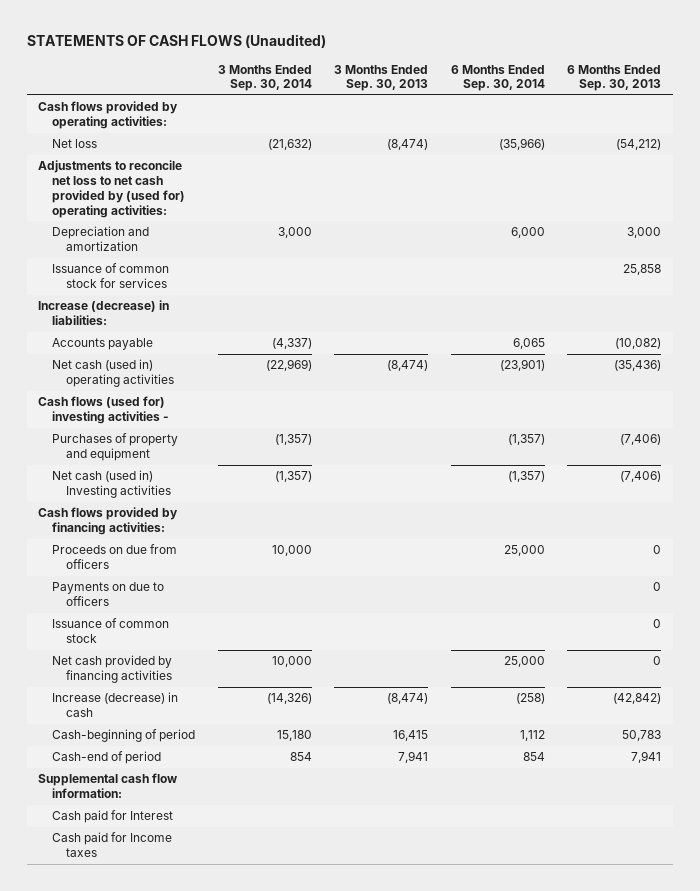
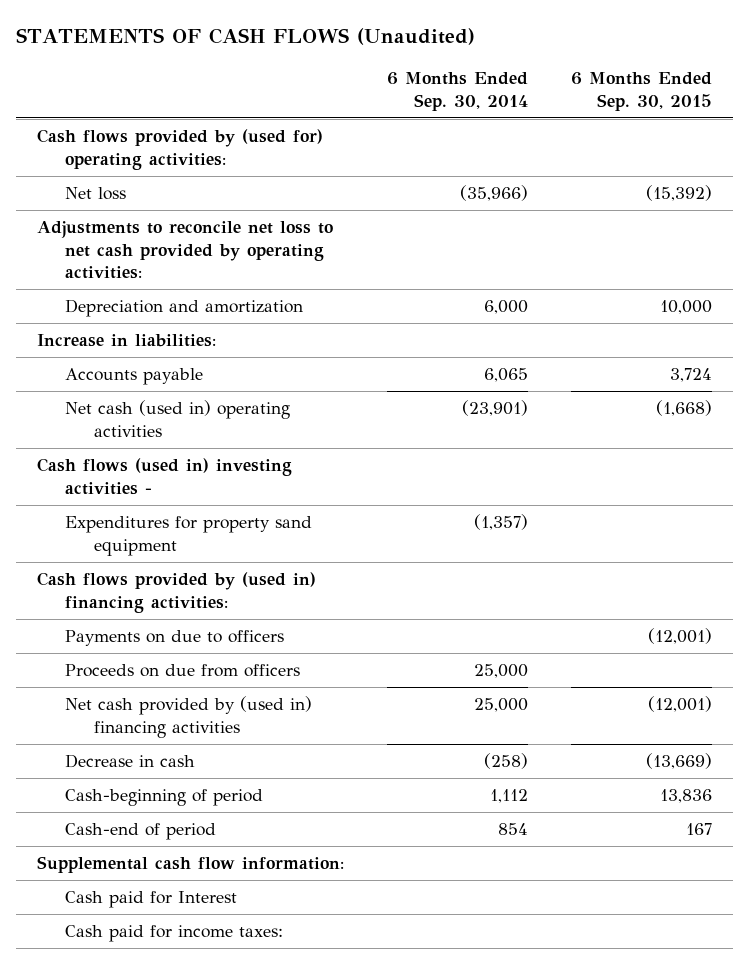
[217,64,312,92] 3 Months Ended Sep. 30, 2014 -> none
[334,64,429,92] 3 Months Ended Sep. 30, 2013 -> none
[567,64,662,92] 6 Months Ended Sep. 30, 2013 -> none
none -> [570,72,712,111] 6 Months Ended Sep. 30, 2015
[38,101,179,130] Cash flows provided by operating activities: -> [37,129,324,170] Cash flows provided by (used for) operating activities:
[38,160,185,218] Adjustments to reconcile net loss to net cash provided by (used for) operating activities: -> [37,221,334,279] Adjustments to reconcile net loss to net cash provided by operating activities:
[51,263,169,289] Issuance of common stock for services -> none
[38,300,170,326] Increase (decrease) in liabilities: -> [37,334,217,348] Increase in liabilities:
[51,470,171,499] Net cash (used in) Investing activities -> none
[38,396,169,425] Cash flows (used for) investing activities - -> [37,458,293,495] Cash flows (used in) investing activities -
[51,433,178,462] Purchases of property and equipment -> [65,516,313,556] Expenditures for property sand equipment
[38,507,179,536] Cash flows provided by financing activities: -> [37,572,317,613] Cash flows provided by (used in) financing activities:
[51,618,169,644] Issuance of common stock -> none
[51,544,177,570] Proceeds on due from officers -> [65,664,301,678] Proceeds on due from officers
[51,655,172,684] Net cash provided by financing activities -> [65,696,313,738] Net cash provided by (used in) financing activities
[51,692,178,718] Increase (decrease) in cash -> [65,754,196,769] Decrease in cash
[51,832,172,858] Cash paid for Income taxes -> [65,925,284,943] Cash paid for income taxes:

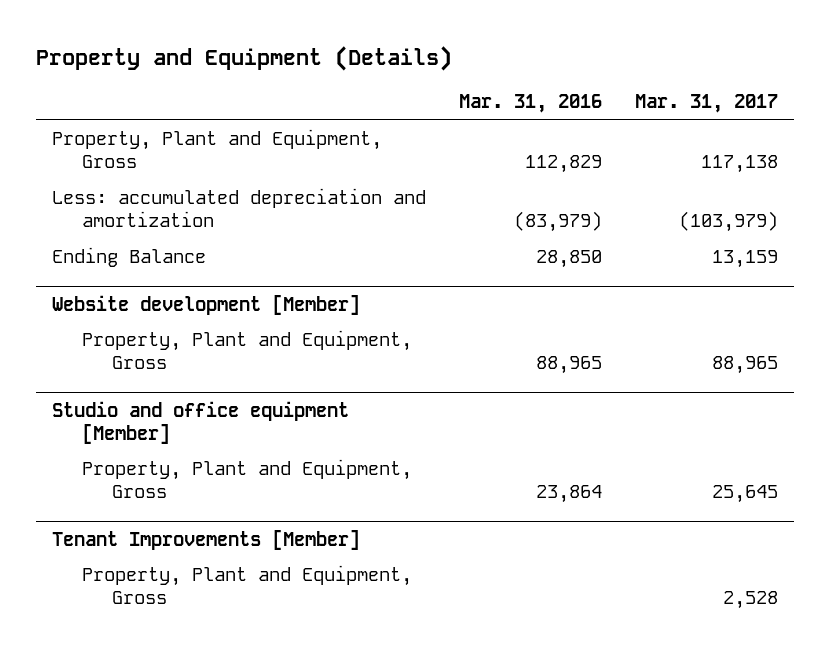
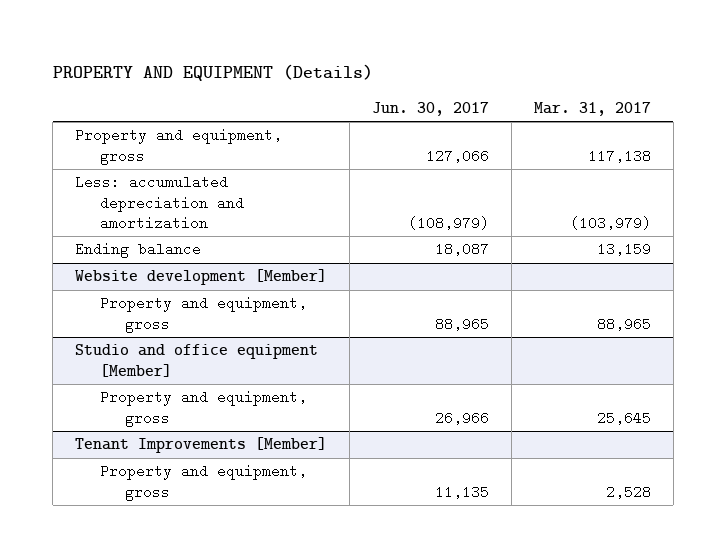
[35,46,452,72] Property and Equipment (Details) -> [52,64,373,82] PROPERTY AND EQUIPMENT (Details)
[458,94,602,114] Mar. 31, 2016 -> none
none -> [371,101,489,116] Jun. 30, 2017
[51,129,382,169] Property, Plant and Equipment, Gross -> [74,128,282,165] Property and equipment, gross
[51,247,206,268] Ending Balance -> [74,242,201,259] Ending balance
[82,330,413,370] Property, Plant and Equipment, Gross -> [99,296,307,333] Property and equipment, gross
[82,459,413,499] Property, Plant and Equipment, Gross -> [99,390,307,427] Property and equipment, gross
[82,565,413,605] Property, Plant and Equipment, Gross -> [99,464,307,501] Property and equipment, gross

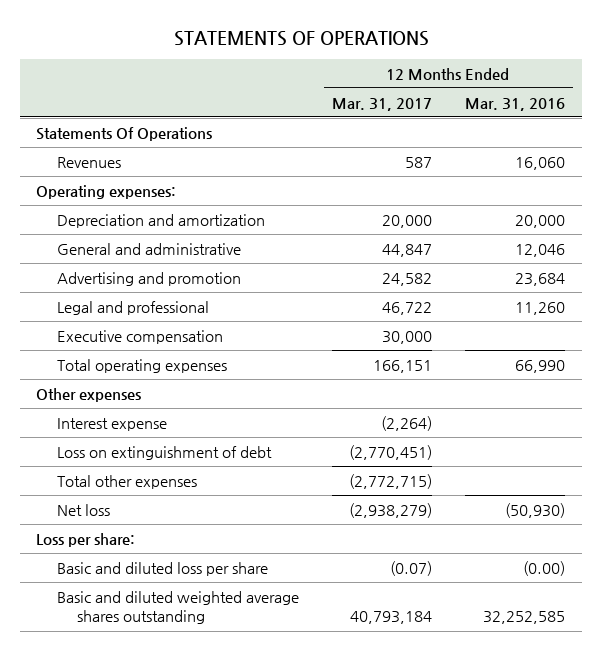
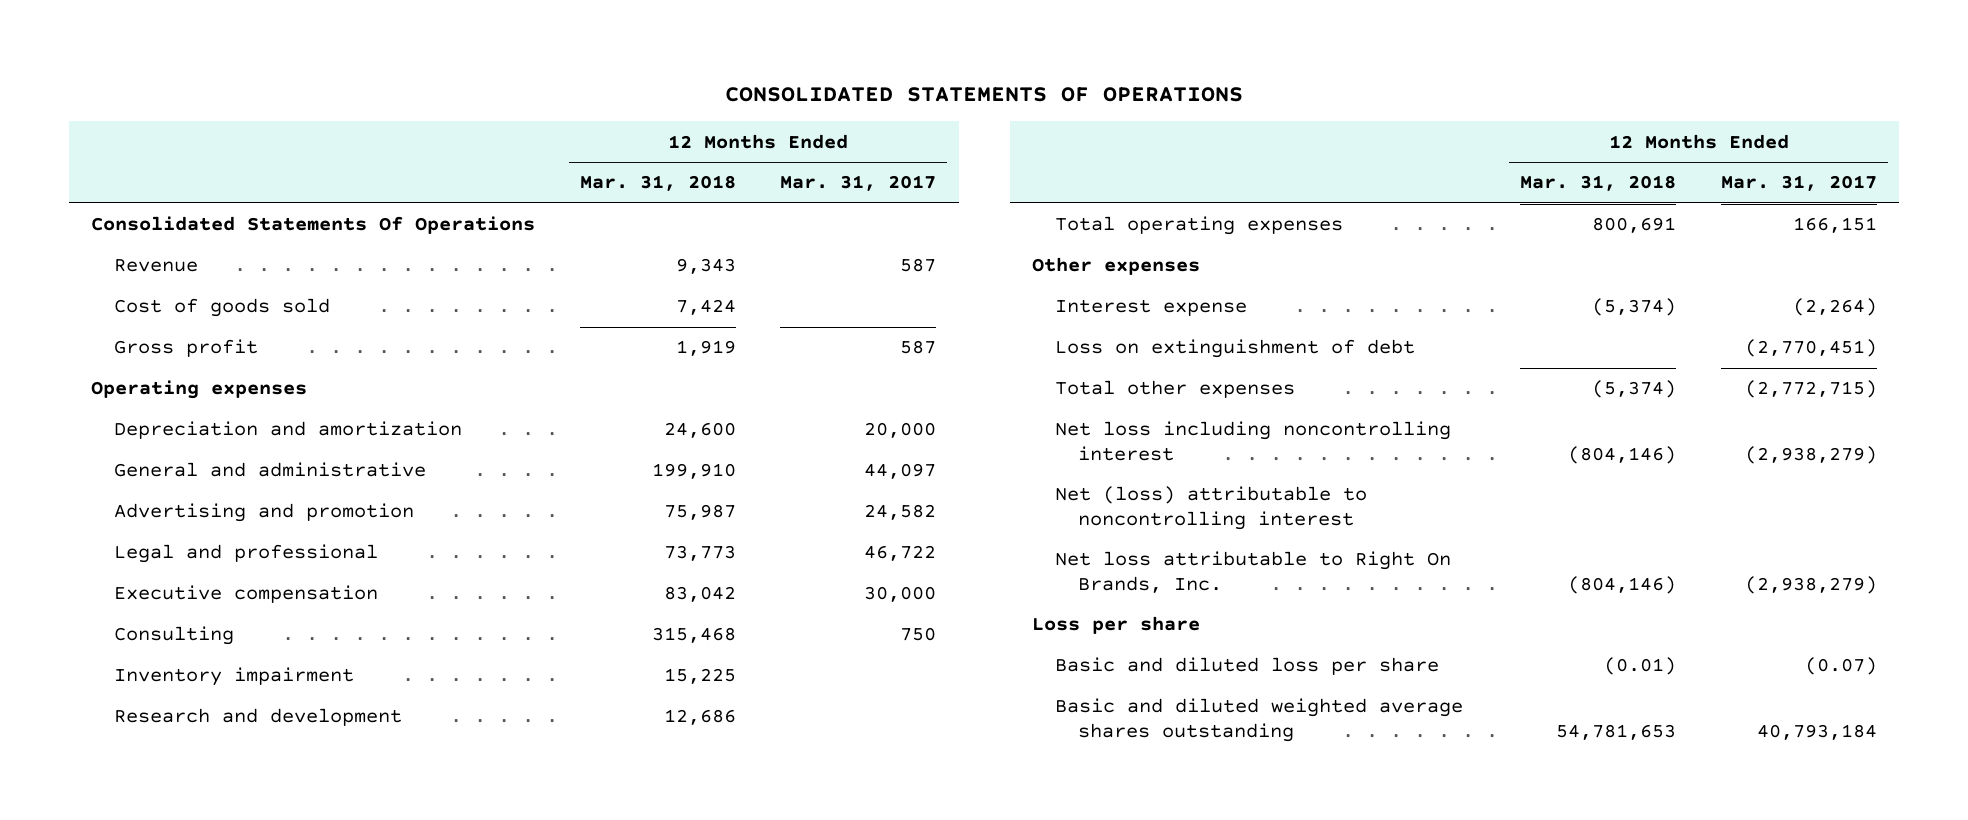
[173,30,429,46] STATEMENTS OF OPERATIONS -> [725,86,1244,102] CONSOLIDATED STATEMENTS OF OPERATIONS
[464,97,565,111] Mar. 31, 2016 -> none
none -> [579,175,736,192] Mar. 31, 2018
[36,126,213,141] Statements Of Operations -> [91,216,536,235] Consolidated Statements Of Operations
[56,156,121,168] Revenues -> [114,259,199,273] Revenue
none -> [114,298,331,318] Cost of goods sold
none -> [114,339,259,358] Gross profit
[36,184,177,199] Operating expenses: -> [91,380,308,400] Operating expenses
[381,243,432,257] 44,847 -> [864,463,937,480] 44,097
none -> [114,626,235,646] Consulting
none -> [114,667,355,687] Inventory impairment
none -> [114,708,403,727] Research and development
none -> [1054,421,1451,461] Net loss including noncontrolling interest
none -> [1054,486,1367,530] Net (loss) attributable to noncontrolling interest
[56,503,110,516] Net loss -> [1054,551,1451,593] Net loss attributable to Right On Brands, Inc.
[36,532,136,547] Loss per share: -> [1031,616,1200,635] Loss per share

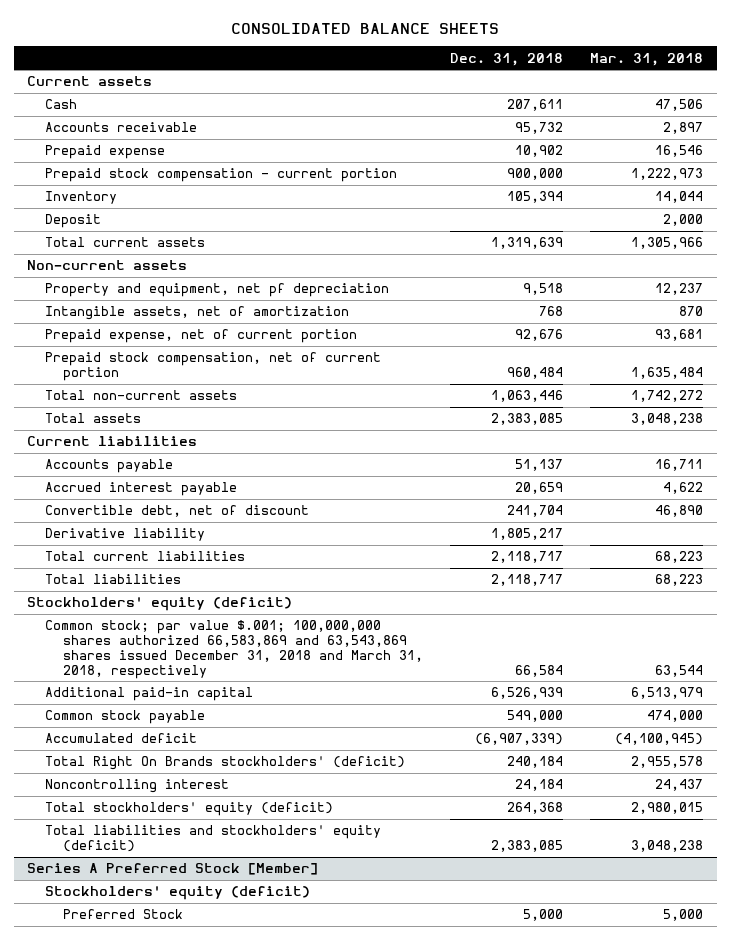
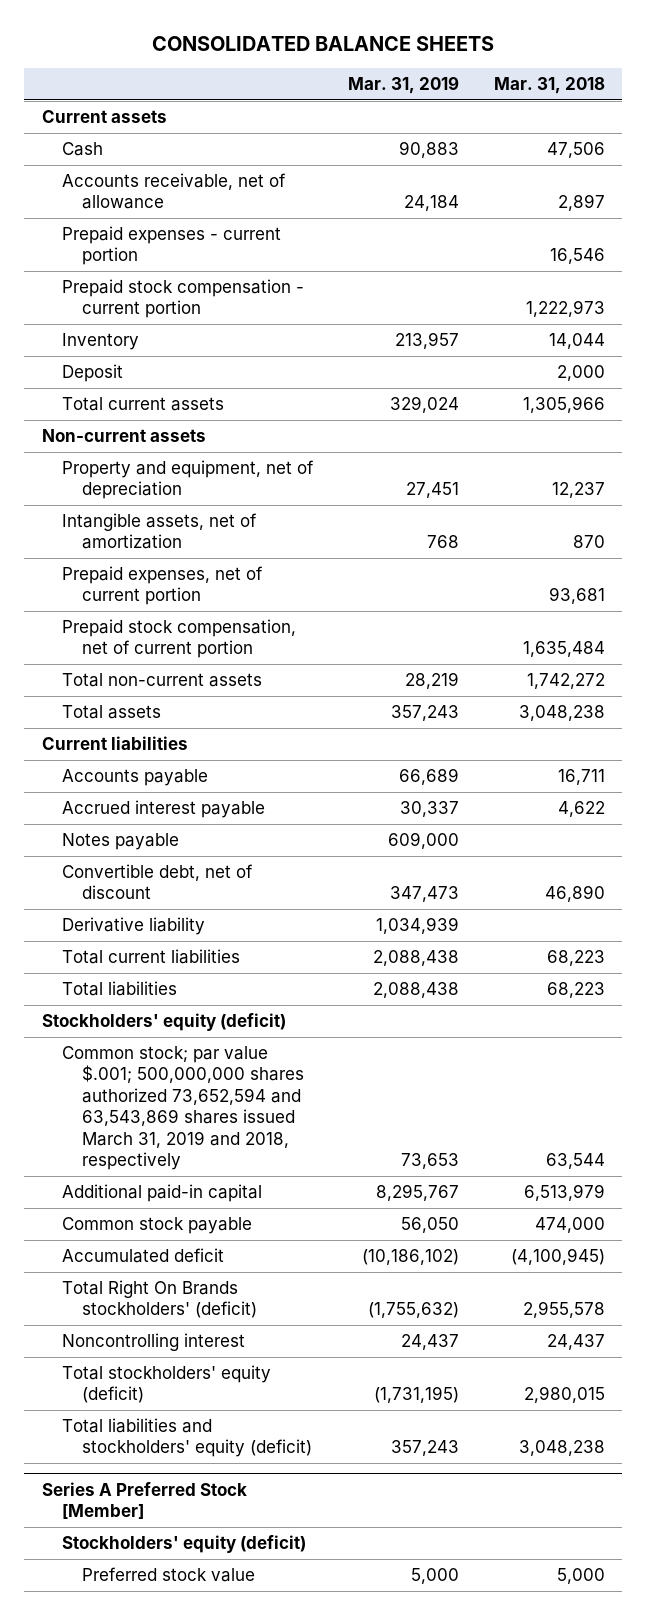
[450,52,564,66] Dec. 31, 2018 -> none
none -> [347,76,459,95] Mar. 31, 2019
[45,122,198,133] Accounts receivable -> [61,173,286,210] Accounts receivable, net of allowance
[45,145,166,160] Prepaid expense -> [61,226,281,266] Prepaid expenses - current portion
[45,283,390,298] Property and equipment, net pf depreciation -> [61,460,314,500] Property and equipment, net of depreciation
[45,329,358,344] Prepaid expense, net of current portion -> [61,566,263,606] Prepaid expenses, net of current portion
none -> [61,833,179,851] Notes payable
[45,620,423,679] Common stock; par value $.001; 100,000,000 shares authorized 66,583,869 and 63,543,869 shares issued December 31, 2018 and March 31, 2018, respectively -> [61,1046,305,1171] Common stock; par value $.001; 500,000,000 shares authorized 73,652,594 and 63,543,869 shares issued March 31, 2019 and 2018, respectively
[62,909,183,920] Preferred Stock -> [82,1567,256,1583] Preferred stock value

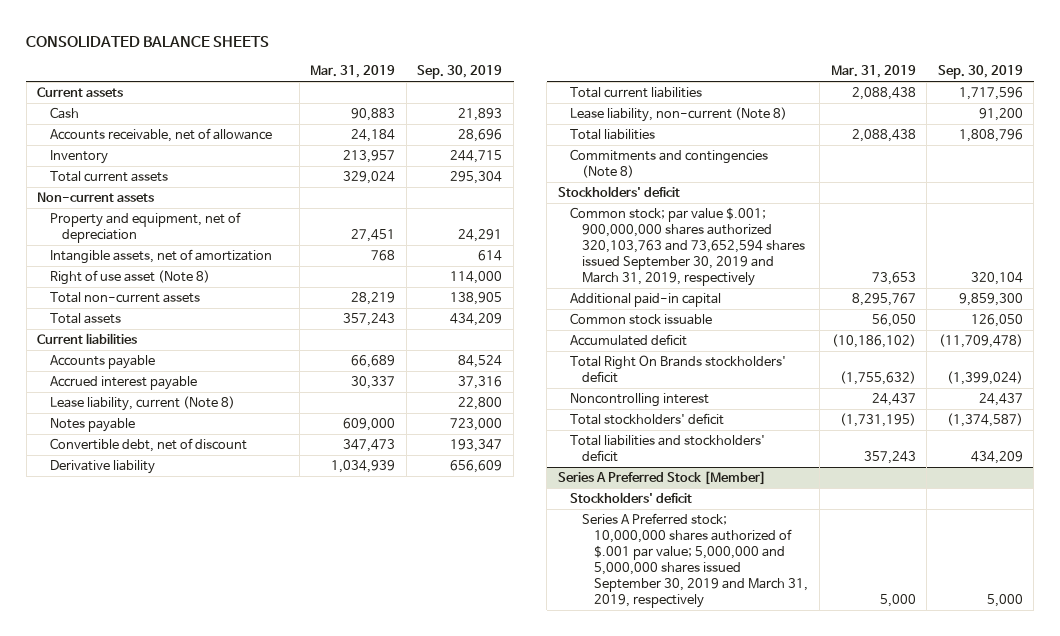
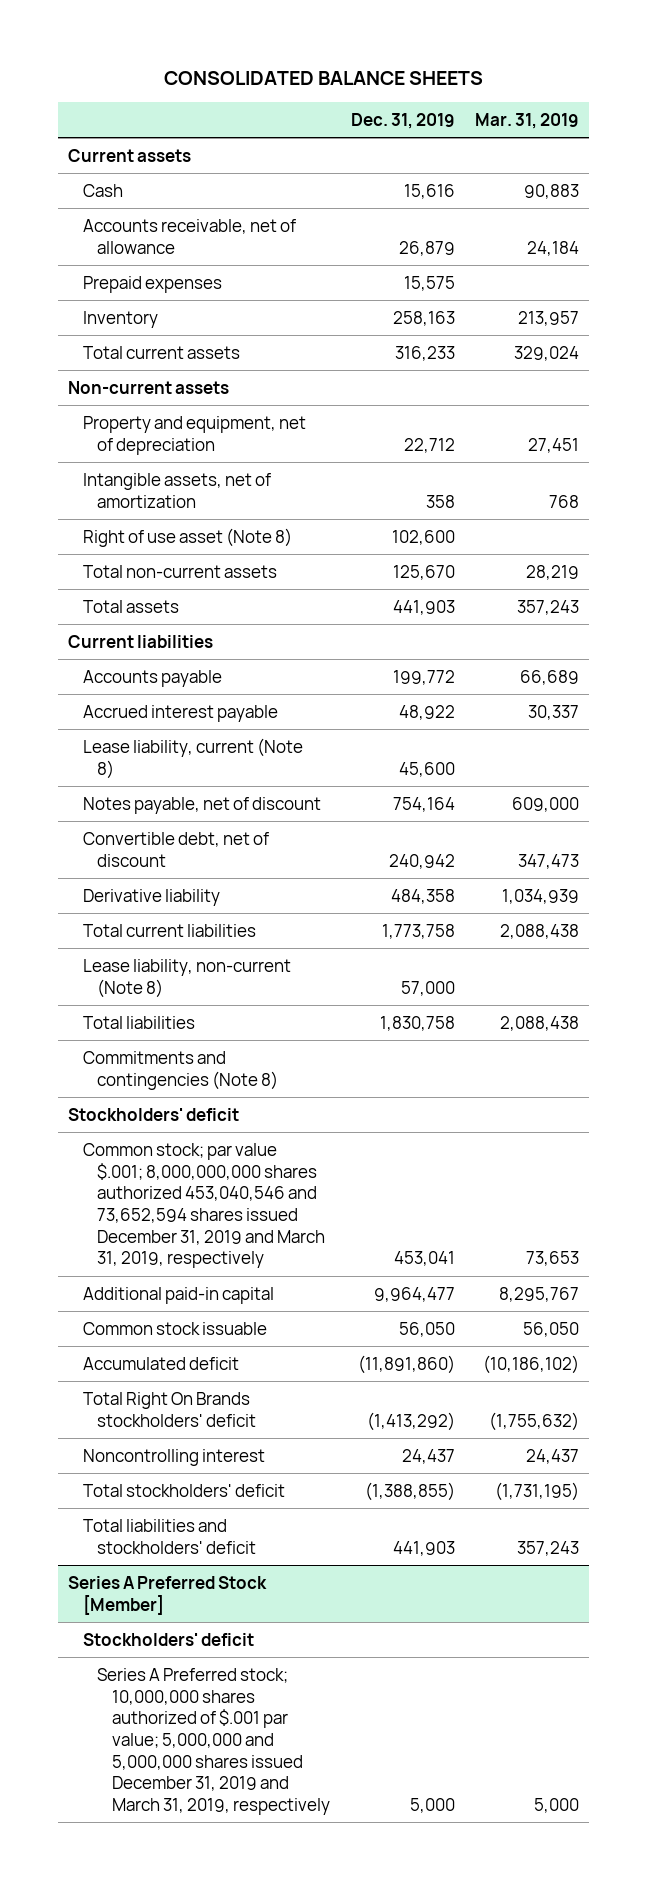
[417,65,503,80] Sep. 30, 2019 -> none
none -> [350,112,455,129] Dec. 31, 2019
none -> [82,275,222,293] Prepaid expenses
[49,418,135,433] Notes payable -> [82,796,321,814] Notes payable, net of discount
[569,207,806,287] Common stock; par value $.001; 900,000,000 shares authorized 320,103,763 and 73,652,594 shares issued September 30, 2019 and March 31, 2019, respectively -> [82,1142,326,1269] Common stock; par value $.001; 8,000,000,000 shares authorized 453,040,546 and 73,652,594 shares issued December 31, 2019 and March 31, 2019, respectively
[582,513,809,609] Series A Preferred stock; 10,000,000 shares authorized of $.001 par value; 5,000,000 and 5,000,000 shares issued September 30, 2019 and March 31, 2019, respectively -> [97,1667,331,1815] Series A Preferred stock; 10,000,000 shares authorized of $.001 par value; 5,000,000 and 5,000,000 shares issued December 31, 2019 and March 31, 2019, respectively

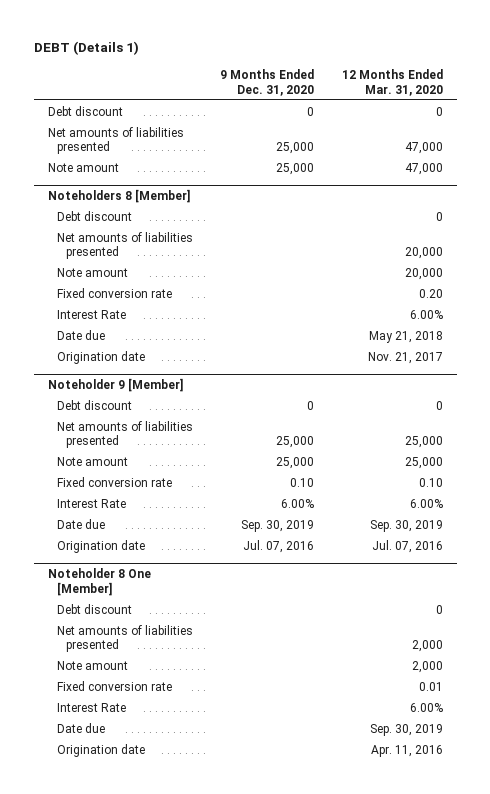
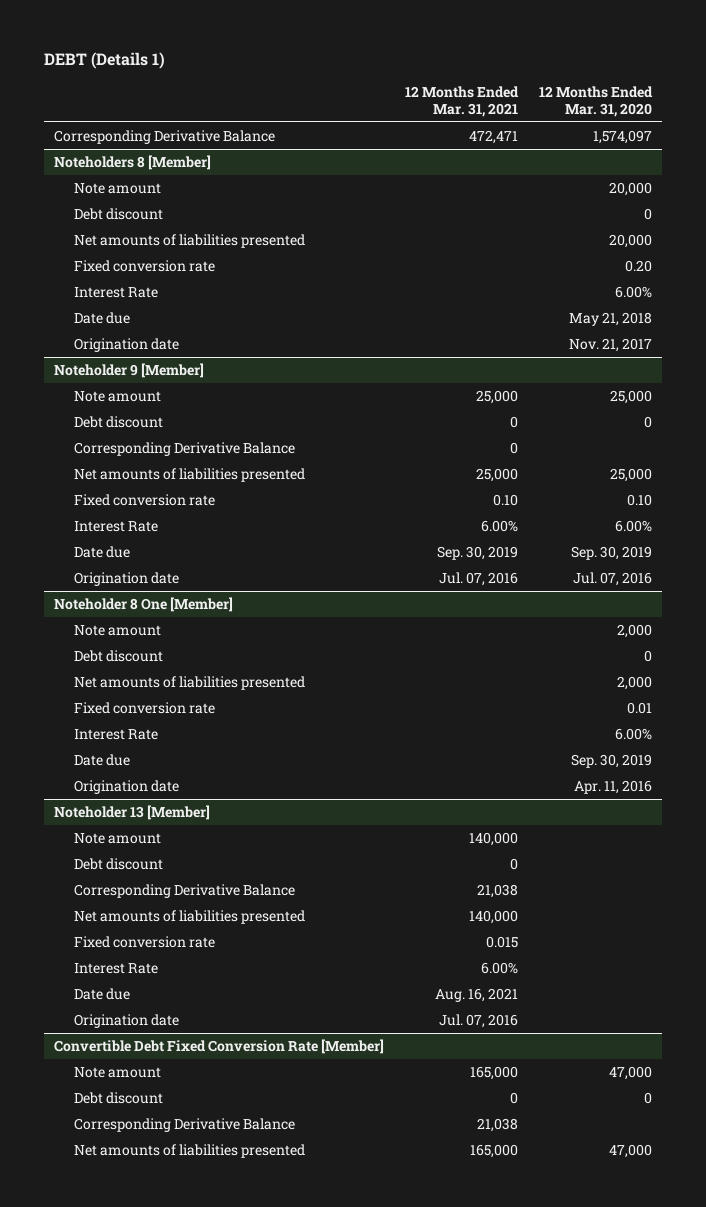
[220,69,315,96] 9 Months Ended Dec. 31, 2020 -> none
none -> [404,86,519,117] 12 Months Ended Mar. 31, 2021
[47,105,123,116] Debt discount -> none
[47,126,184,155] Net amounts of liabilities presented -> none
[47,162,119,172] Note amount -> none
none -> [54,129,276,144] Corresponding Derivative Balance
[56,267,128,277] Note amount -> [73,182,161,194] Note amount
[56,456,128,466] Note amount -> [73,390,161,402] Note amount
none -> [73,441,295,456] Corresponding Derivative Balance
[56,660,128,670] Note amount -> [73,624,161,636] Note amount
none -> [54,804,211,820] Noteholder 13 [Member]
none -> [73,832,161,844] Note amount
none -> [73,857,163,870] Debt discount
none -> [73,883,295,898] Corresponding Derivative Balance
none -> [73,909,305,924] Net amounts of liabilities presented
none -> [73,935,215,948] Fixed conversion rate
none -> [73,962,158,974] Interest Rate
none -> [73,987,130,1000] Date due
none -> [73,1013,179,1028] Origination date
none -> [54,1038,385,1054] Convertible Debt Fixed Conversion Rate [Member]
none -> [73,1066,161,1078] Note amount
none -> [73,1091,163,1104] Debt discount
none -> [73,1117,295,1132] Corresponding Derivative Balance
none -> [73,1143,305,1158] Net amounts of liabilities presented

